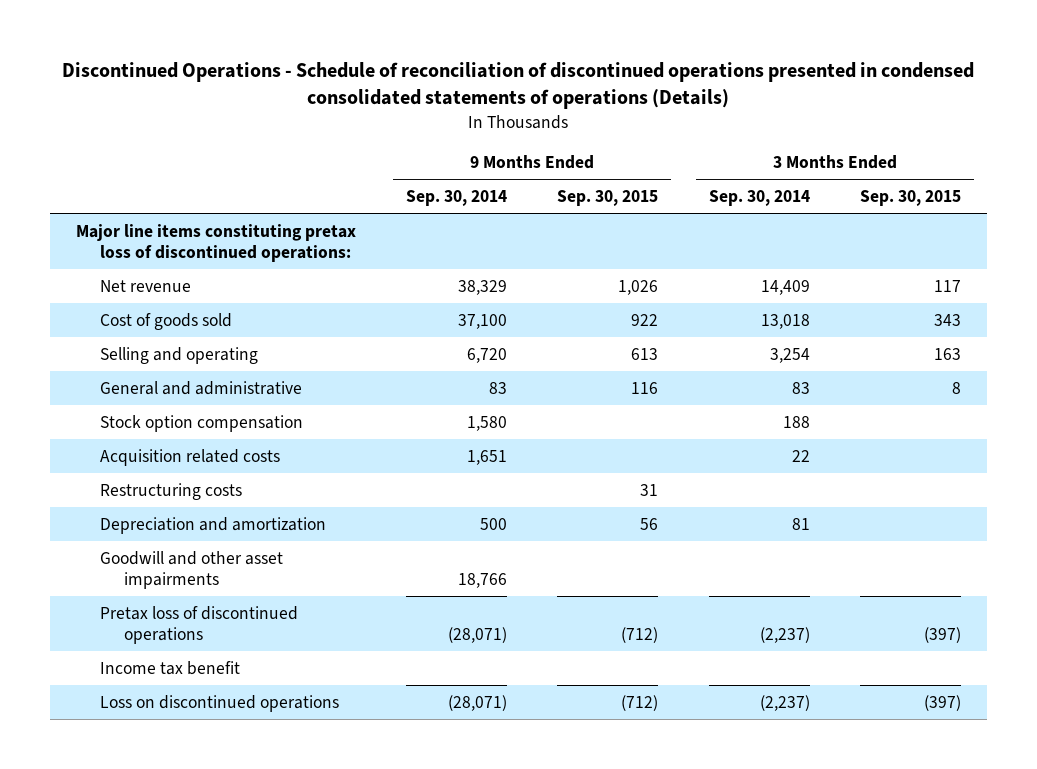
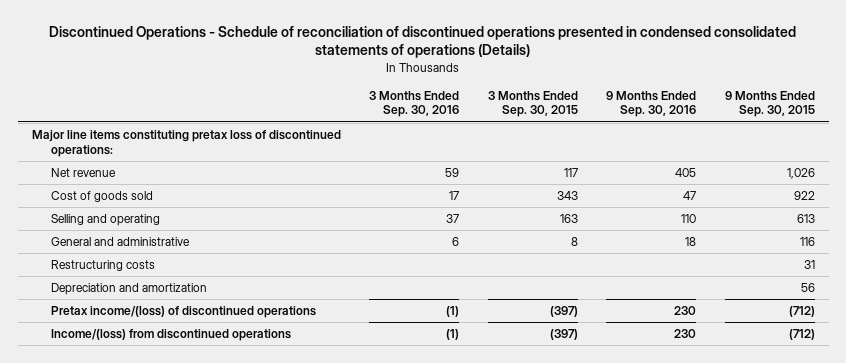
[406,189,508,206] Sep. 30, 2014 -> none
[708,189,810,206] Sep. 30, 2014 -> none
none -> [369,90,460,118] 3 Months Ended Sep. 30, 2016
none -> [606,90,697,118] 9 Months Ended Sep. 30, 2016
[99,414,303,432] Stock option compensation -> none
[99,448,280,466] Acquisition related costs -> none
[99,550,283,589] Goodwill and other asset impairments -> none
[99,660,240,675] Income tax benefit -> none
[99,605,298,644] Pretax loss of discontinued operations -> [50,305,316,318] Pretax income/(loss) of discontinued operations
[99,694,339,712] Loss on discontinued operations -> [50,328,291,341] Income/(loss) from discontinued operations

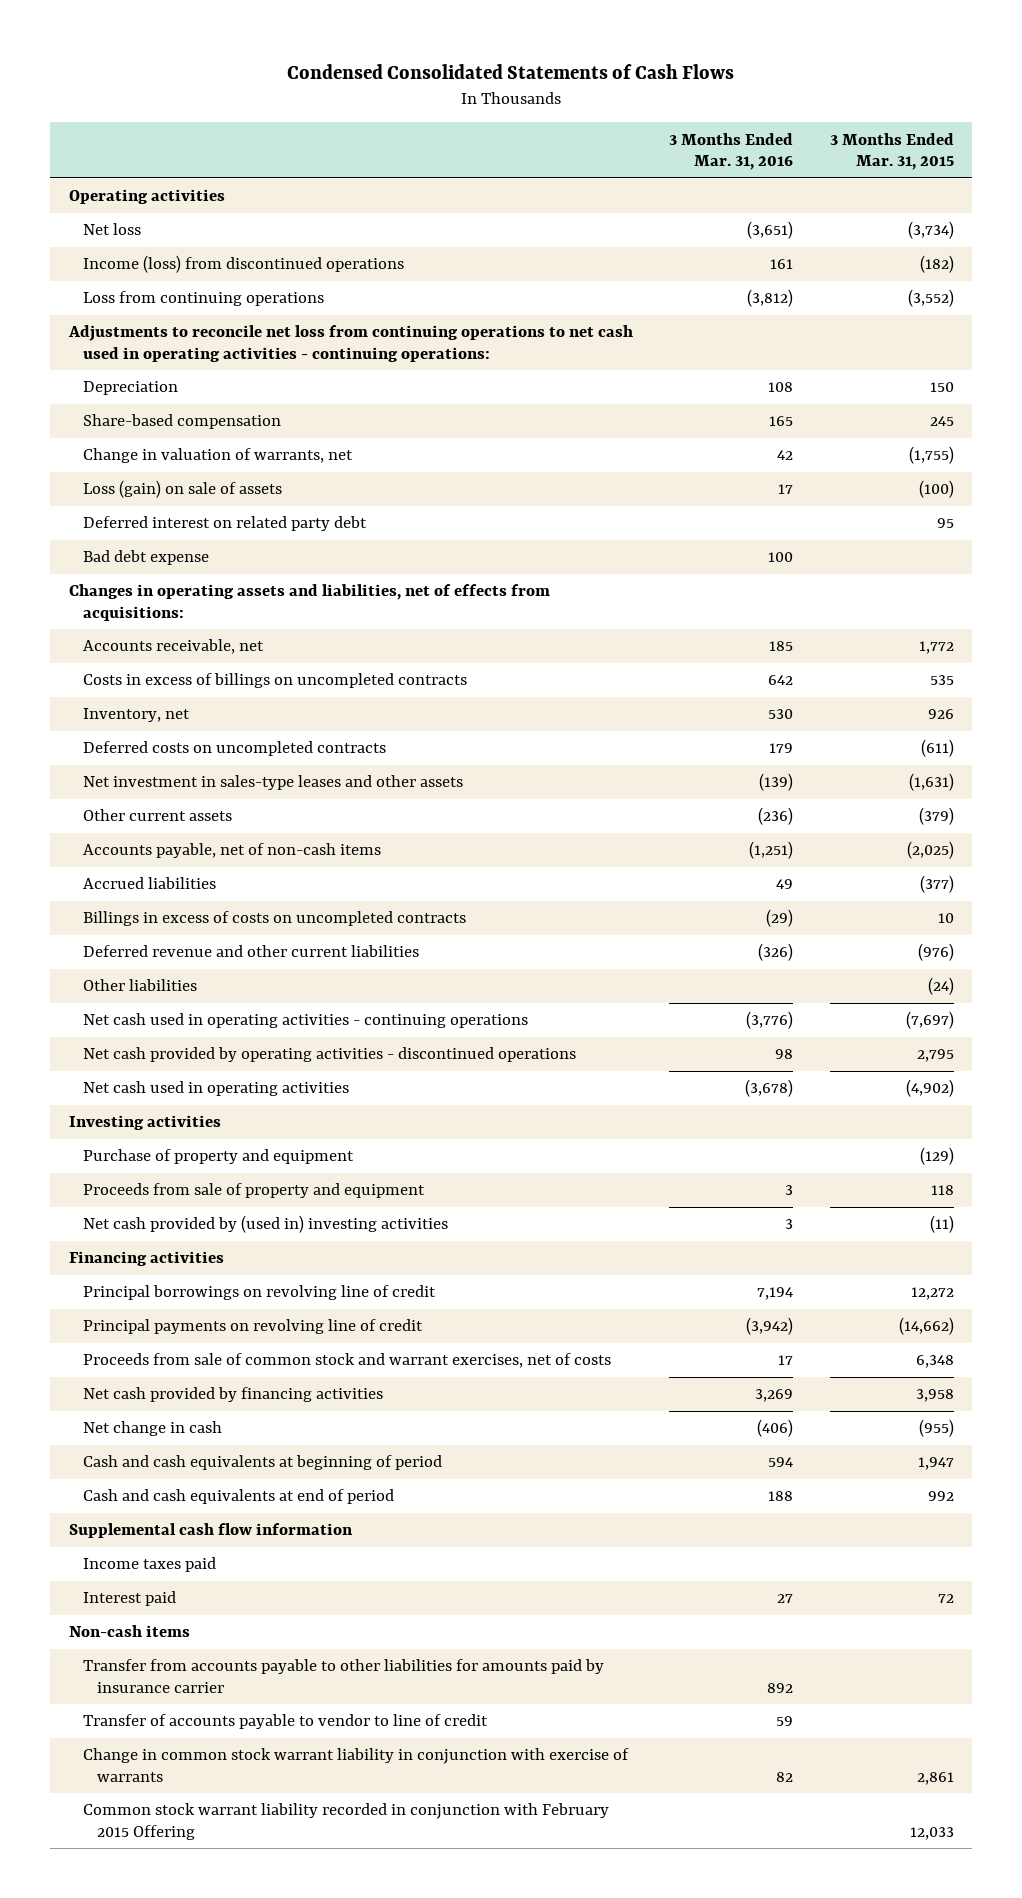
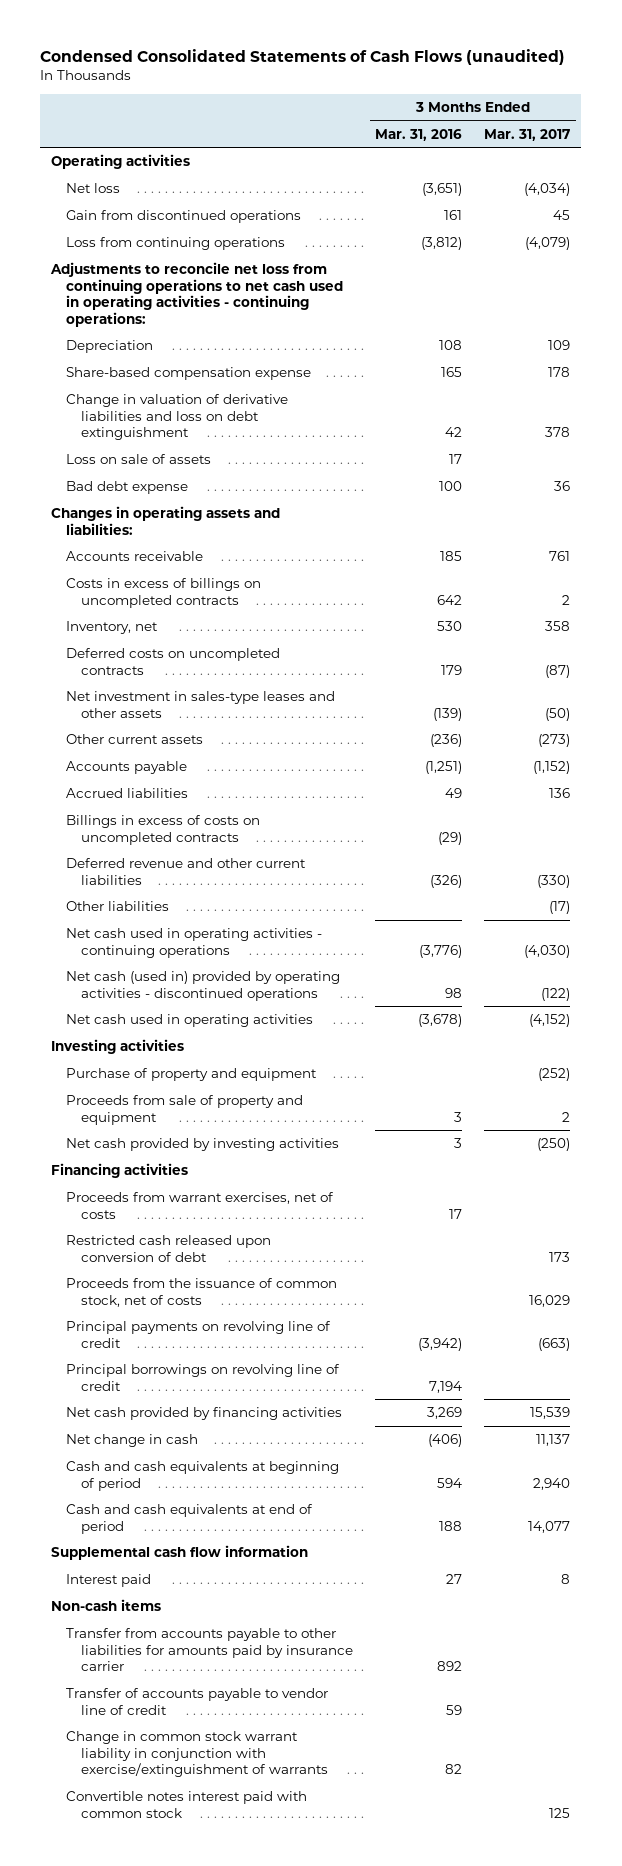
[287,64,735,80] Condensed Consolidated Statements of Cash Flows -> [40,48,566,65] Condensed Consolidated Statements of Cash Flows (unaudited)
[829,132,954,171] 3 Months Ended Mar. 31, 2015 -> none
none -> [484,128,571,141] Mar. 31, 2017
[82,255,404,274] Income (loss) from discontinued operations -> [66,210,302,224] Gain from discontinued operations
[82,516,367,532] Deferred interest on related party debt -> none
[82,414,281,430] Share-based compensation -> [66,367,312,381] Share-based compensation expense
[82,448,353,464] Change in valuation of warrants, net -> [66,394,289,441] Change in valuation of derivative liabilities and loss on debt extinguishment
[82,480,282,499] Loss (gain) on sale of assets -> [66,454,212,465] Loss on sale of assets
[68,584,550,621] Changes in operating assets and liabilities, net of effects from acquisitions: -> [51,506,281,535] Changes in operating assets and liabilities:
[82,639,264,655] Accounts receivable, net -> [66,551,204,562] Accounts receivable
[82,843,381,859] Accounts payable, net of non-cash items -> [66,761,188,775] Accounts payable
[82,1047,576,1063] Net cash provided by operating activities - discontinued operations -> [66,971,341,1001] Net cash (used in) provided by operating activities - discontinued operations
[82,1215,448,1234] Net cash provided by (used in) investing activities -> [66,1138,340,1152] Net cash provided by investing activities
none -> [66,1192,335,1219] Proceeds from warrant exercises, net of costs
none -> [66,1235,272,1262] Restricted cash released upon conversion of debt
none -> [66,1278,338,1307] Proceeds from the issuance of common stock, net of costs
[82,1353,611,1369] Proceeds from sale of common stock and warrant exercises, net of costs -> none
[82,1285,436,1301] Principal borrowings on revolving line of credit -> [66,1364,341,1391] Principal borrowings on revolving line of credit
[82,1557,216,1573] Income taxes paid -> none
[82,1803,609,1840] Common stock warrant liability recorded in conjunction with February 2015 Offering -> none
[82,1714,488,1730] Transfer of accounts payable to vendor to line of credit -> [66,1688,329,1715] Transfer of accounts payable to vendor line of credit
[82,1748,629,1782] Change in common stock warrant liability in conjunction with exercise of warrants -> [66,1731,329,1778] Change in common stock warrant liability in conjunction with exercise/extinguishment of warrants
none -> [66,1791,308,1818] Convertible notes interest paid with common stock

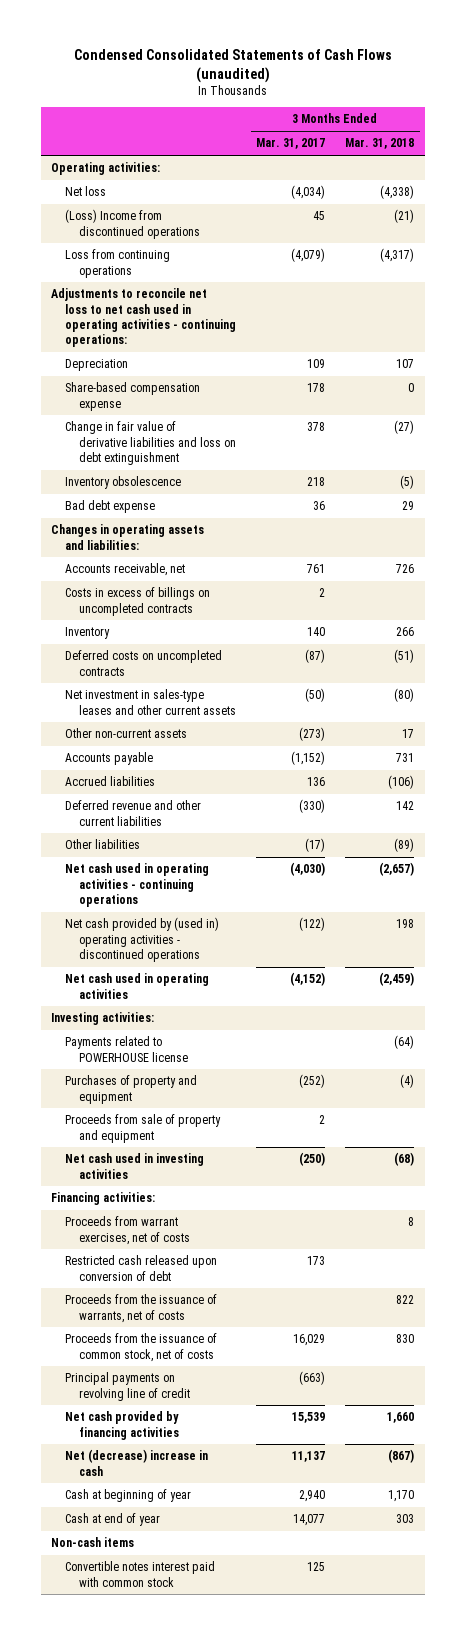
[375,128,463,141] Mar. 31, 2016 -> none
none -> [345,138,415,150] Mar. 31, 2018
[51,154,191,170] Operating activities -> [51,162,161,176] Operating activities:
[66,210,302,224] Gain from discontinued operations -> [64,209,200,239] (Loss) Income from discontinued operations
[50,262,344,327] Adjustments to reconcile net loss from continuing operations to net cash used in operating activities - continuing operations: -> [51,288,236,348] Adjustments to reconcile net loss to net cash used in operating activities - continuing operations:
[66,454,212,465] Loss on sale of assets -> none
[66,394,289,441] Change in valuation of derivative liabilities and loss on debt extinguishment -> [64,421,236,465] Change in fair value of derivative liabilities and loss on debt extinguishment
none -> [64,476,181,490] Inventory obsolescence
[66,551,204,562] Accounts receivable -> [64,563,185,577] Accounts receivable, net
[66,621,159,635] Inventory, net -> [64,627,110,640] Inventory
[545,621,571,632] 358 -> [307,627,326,637] 140
[66,691,336,718] Net investment in sales-type leases and other assets -> [64,689,236,715] Net investment in sales-type leases and other current assets
[66,734,204,745] Other current assets -> [64,728,187,739] Other non-current assets
[66,815,261,845] Billings in excess of costs on uncompleted contracts -> none
[66,971,341,1001] Net cash (used in) provided by operating activities - discontinued operations -> [64,917,219,962] Net cash provided by (used in) operating activities - discontinued operations
[51,1039,185,1055] Investing activities -> [51,1012,155,1026] Investing activities:
none -> [64,1036,188,1062] Payments related to POWERHOUSE license
[66,1068,318,1082] Purchase of property and equipment -> [64,1075,197,1104] Purchases of property and equipment
[66,1138,340,1152] Net cash provided by investing activities -> [64,1153,204,1179] Net cash used in investing activities
[51,1163,189,1179] Financing activities -> [51,1192,156,1206] Financing activities:
none -> [64,1294,217,1323] Proceeds from the issuance of warrants, net of costs
[66,1364,341,1391] Principal borrowings on revolving line of credit -> none
[51,1545,309,1561] Supplemental cash flow information -> none
[66,1574,152,1588] Interest paid -> none
[66,1434,199,1448] Net change in cash -> [64,1449,208,1476] Net (decrease) increase in cash
[66,1461,340,1491] Cash and cash equivalents at beginning of period -> [64,1489,191,1503] Cash at beginning of year
[66,1504,314,1534] Cash and cash equivalents at end of period -> [64,1513,160,1527] Cash at end of year
[66,1628,354,1672] Transfer from accounts payable to other liabilities for amounts paid by insurance carrier -> none
[66,1688,329,1715] Transfer of accounts payable to vendor line of credit -> none
[66,1731,329,1778] Change in common stock warrant liability in conjunction with exercise/extinguishment of warrants -> none

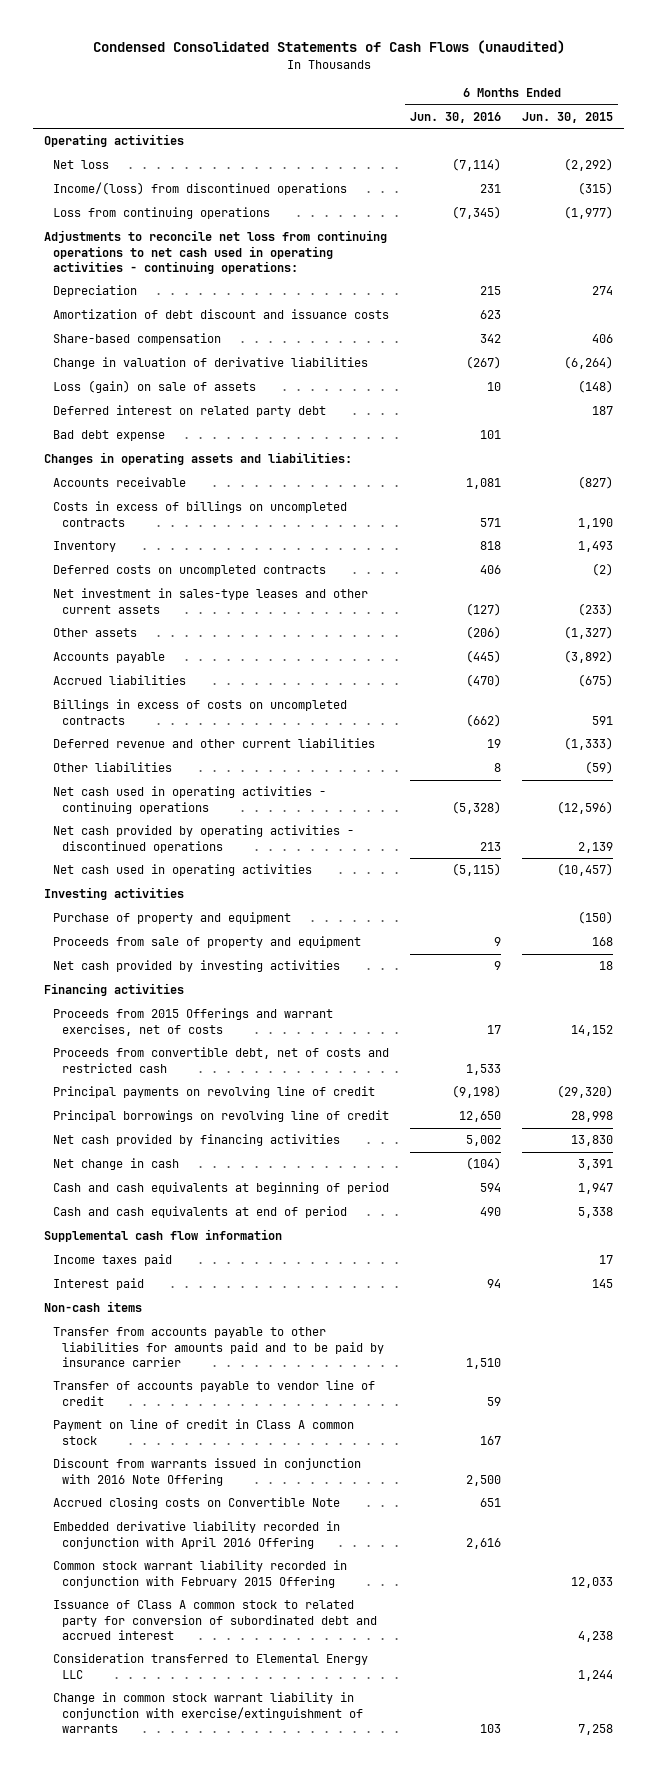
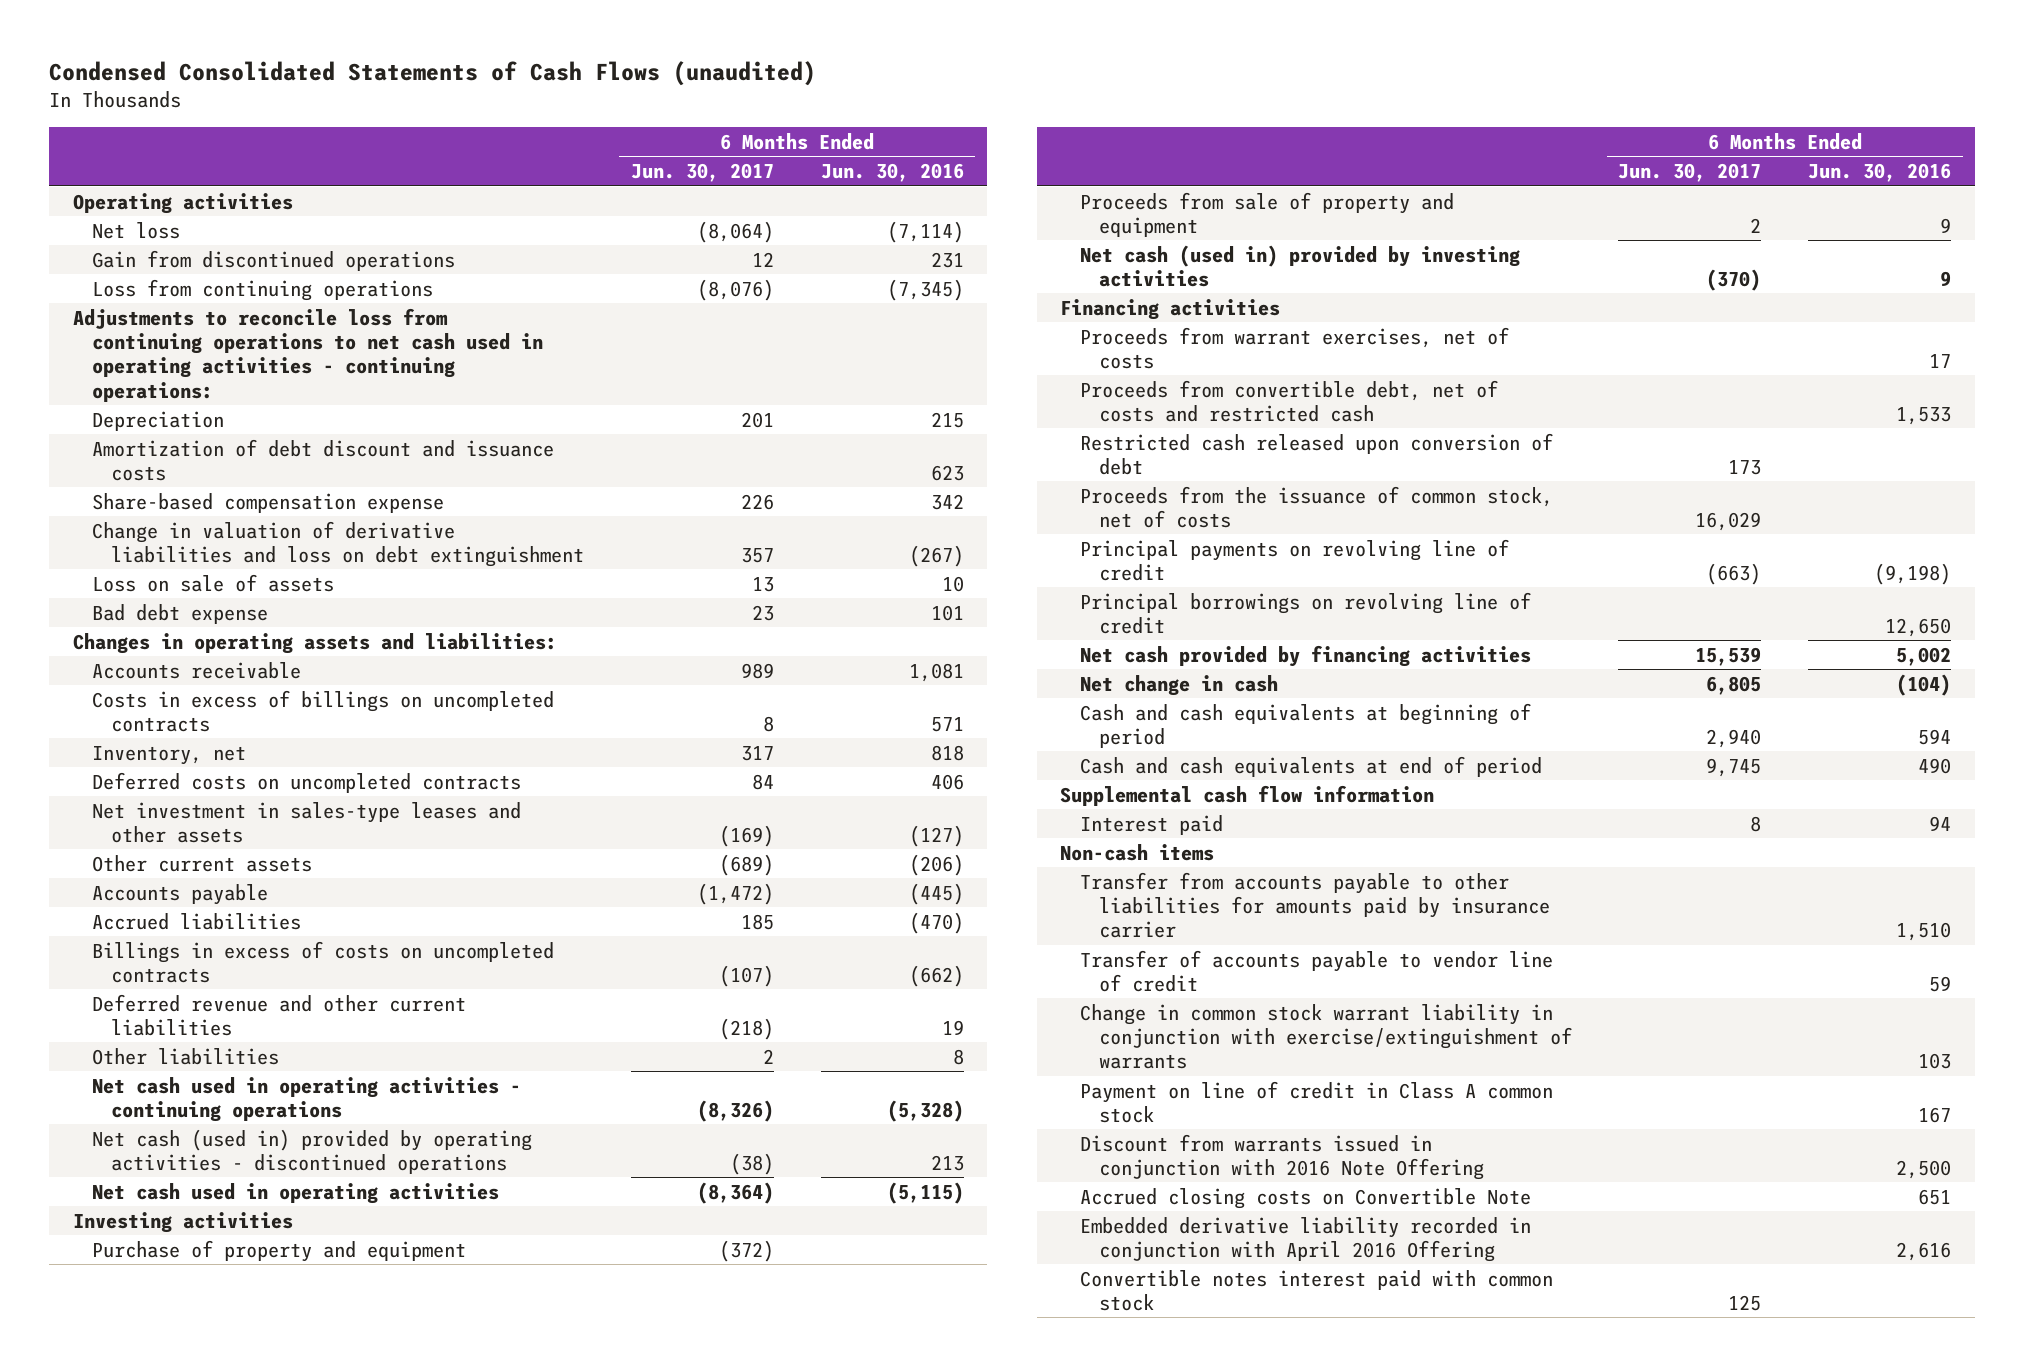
[522,111,614,123] Jun. 30, 2015 -> none
none -> [630,163,774,183] Jun. 30, 2017
[53,182,348,196] Income/(loss) from discontinued operations -> [91,249,455,271] Gain from discontinued operations
[43,230,387,274] Adjustments to reconcile net loss from continuing operations to net cash used in operating activities - continuing operations: -> [72,307,543,402] Adjustments to reconcile loss from continuing operations to net cash used in operating activities - continuing operations:
[53,405,327,418] Deferred interest on related party debt -> none
[53,333,222,346] Share-based compensation -> [91,492,444,513] Share-based compensation expense
[53,357,369,370] Change in valuation of derivative liabilities -> [91,520,584,567] Change in valuation of derivative liabilities and loss on debt extinguishment
[53,380,257,394] Loss (gain) on sale of assets -> [91,573,334,592] Loss on sale of assets
[53,541,117,553] Inventory -> [91,745,246,765] Inventory, net
[53,588,369,614] Net investment in sales-type leases and other current assets -> none
[53,628,138,638] Other assets -> [91,801,521,843] Net investment in sales-type leases and other assets
[466,626,502,640] (206) -> [908,824,964,847] (127)
none -> [91,854,312,872] Other current assets
[53,825,355,853] Net cash provided by operating activities - discontinued operations -> [91,1128,532,1174] Net cash (used in) provided by operating activities - discontinued operations
[53,960,341,973] Net cash provided by investing activities -> [1079,244,1520,287] Net cash (used in) provided by investing activities
[53,1008,334,1036] Proceeds from 2015 Offerings and warrant exercises, net of costs -> [1079,326,1509,369] Proceeds from warrant exercises, net of costs
none -> [1079,432,1553,475] Restricted cash released upon conversion of debt
none -> [1079,485,1553,528] Proceeds from the issuance of common stock, net of costs
[53,1254,173,1267] Income taxes paid -> none
[53,1327,385,1367] Transfer from accounts payable to other liabilities for amounts paid and to be paid by insurance carrier -> [1079,871,1550,939] Transfer from accounts payable to other liabilities for amounts paid by insurance carrier
[53,1692,364,1733] Change in common stock warrant liability in conjunction with exercise/extinguishment of warrants -> [1079,1003,1572,1070] Change in common stock warrant liability in conjunction with exercise/extinguishment of warrants
[53,1560,348,1588] Common stock warrant liability recorded in conjunction with February 2015 Offering -> none
[53,1600,378,1640] Issuance of Class A common stock to related party for conversion of subordinated debt and accrued interest -> none
[53,1653,369,1679] Consideration transferred to Elemental Energy LLC -> none
none -> [1079,1269,1553,1311] Convertible notes interest paid with common stock

